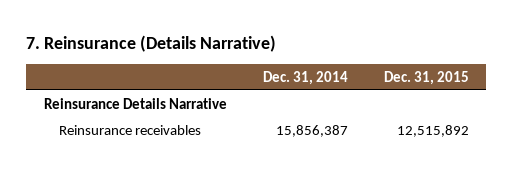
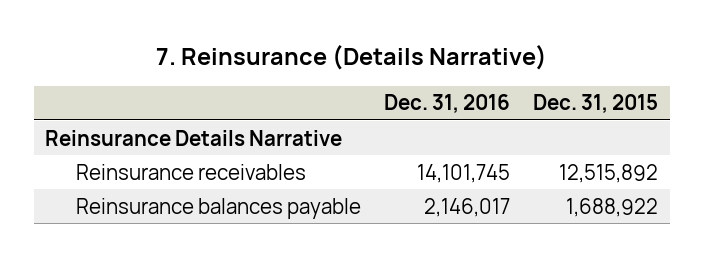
[262,71,348,86] Dec. 31, 2014 -> none
none -> [383,94,510,114] Dec. 31, 2016
none -> [75,197,361,219] Reinsurance balances payable

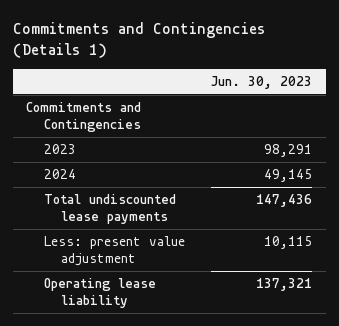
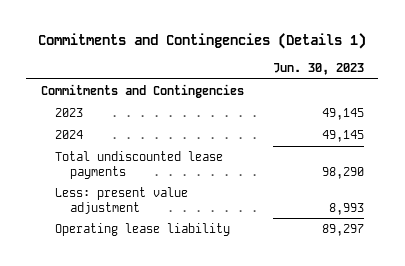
[264,144,313,158] 98,291 -> [321,108,364,121] 49,145
[256,194,313,208] 147,436 -> [321,166,364,179] 98,290
[264,236,313,250] 10,115 -> [328,202,364,215] 8,993
[256,278,313,292] 137,321 -> [321,224,364,237] 89,297

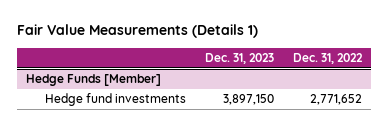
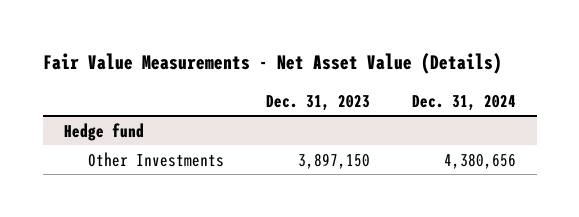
[16,24,258,39] Fair Value Measurements (Details 1) -> [42,52,502,74] Fair Value Measurements - Net Asset Value (Details)
[292,52,363,64] Dec. 31, 2022 -> none
none -> [411,94,516,111] Dec. 31, 2024
[26,74,162,87] Hedge Funds [Member] -> [63,122,144,141] Hedge fund
[45,93,187,107] Hedge fund investments -> [88,151,225,167] Other Investments

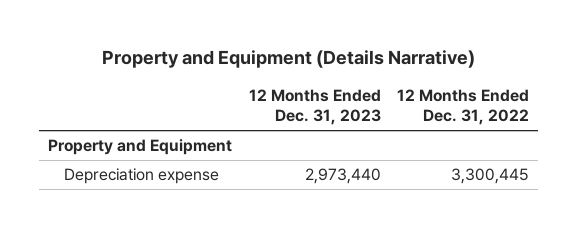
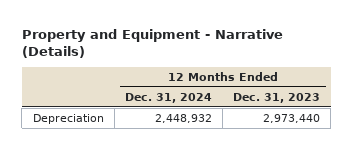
[101,50,475,69] Property and Equipment (Details Narrative) -> [21,28,283,58] Property and Equipment - Narrative (Details)
[397,88,530,126] 12 Months Ended Dec. 31, 2022 -> none
none -> [124,92,212,103] Dec. 31, 2024
[47,139,232,156] Property and Equipment -> none
[64,168,220,185] Depreciation expense -> [32,113,104,124] Depreciation

